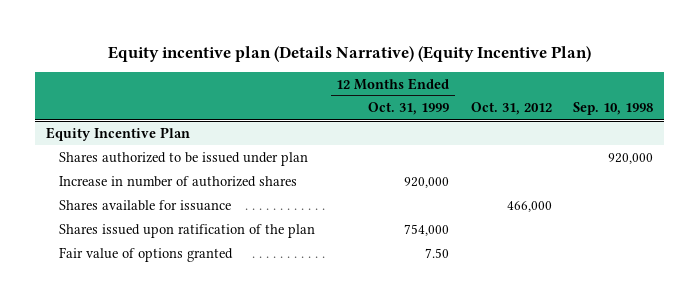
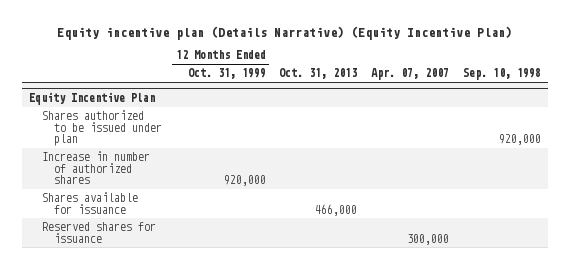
[470,102,552,116] Oct. 31, 2012 -> none
none -> [279,68,358,80] Oct. 31, 2013
none -> [371,68,450,81] Apr. 07, 2007
[58,223,315,238] Shares issued upon ratification of the plan -> none
[58,246,233,262] Fair value of options granted -> none
none -> [41,222,156,243] Reserved shares for issuance

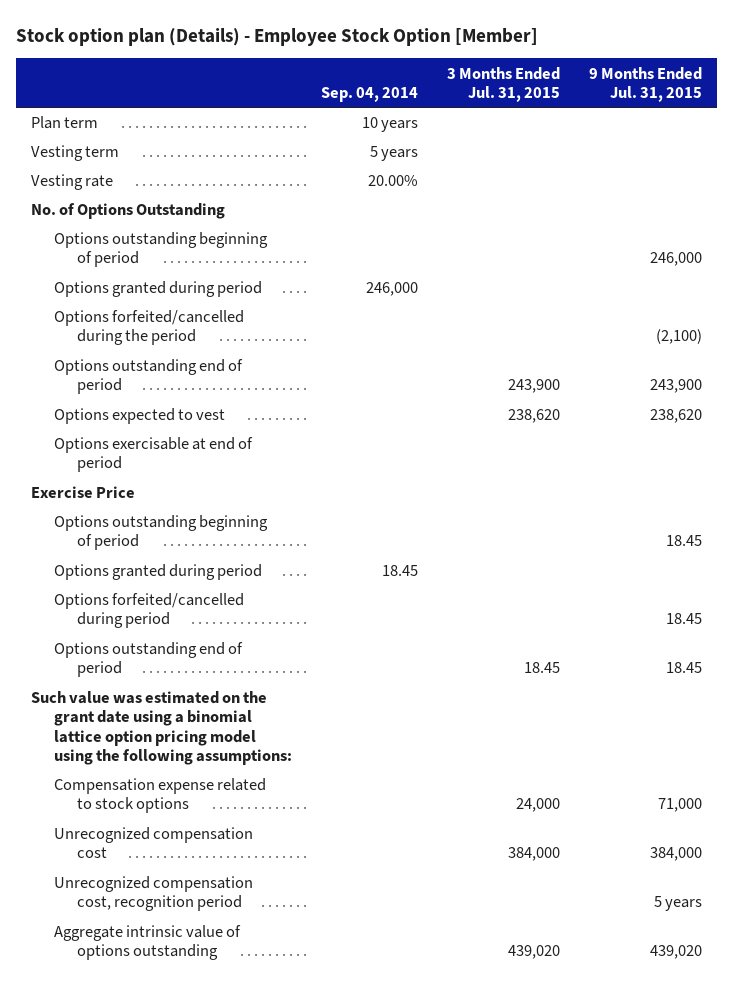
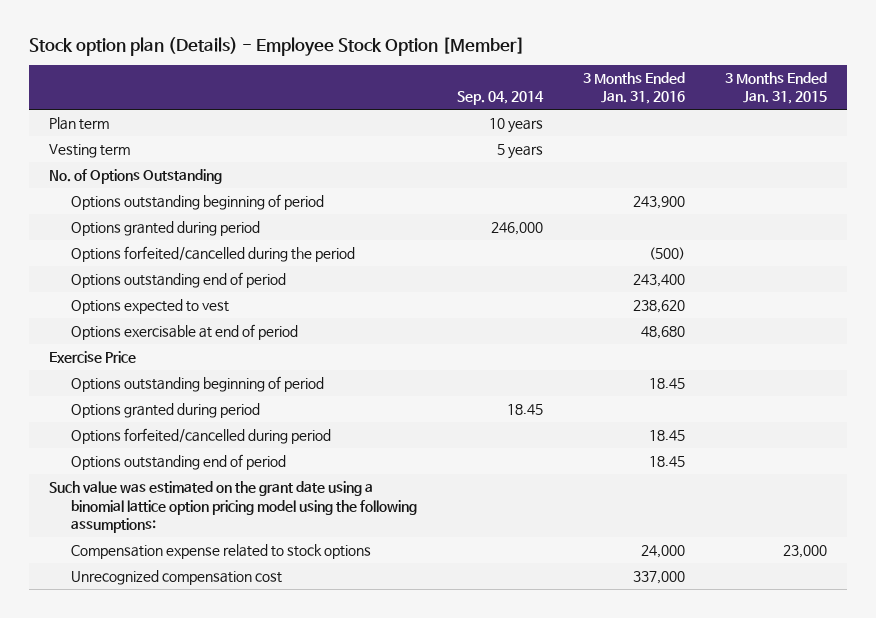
[447,66,561,102] 3 Months Ended Jul. 31, 2015 -> none
[589,66,703,102] 9 Months Ended Jul. 31, 2015 -> none
none -> [583,72,686,105] 3 Months Ended Jan. 31, 2016
none -> [725,72,828,105] 3 Months Ended Jan. 31, 2015
[31,174,114,191] Vesting rate -> none
[53,876,253,912] Unrecognized compensation cost, recognition period -> none
[53,925,241,961] Aggregate intrinsic value of options outstanding -> none

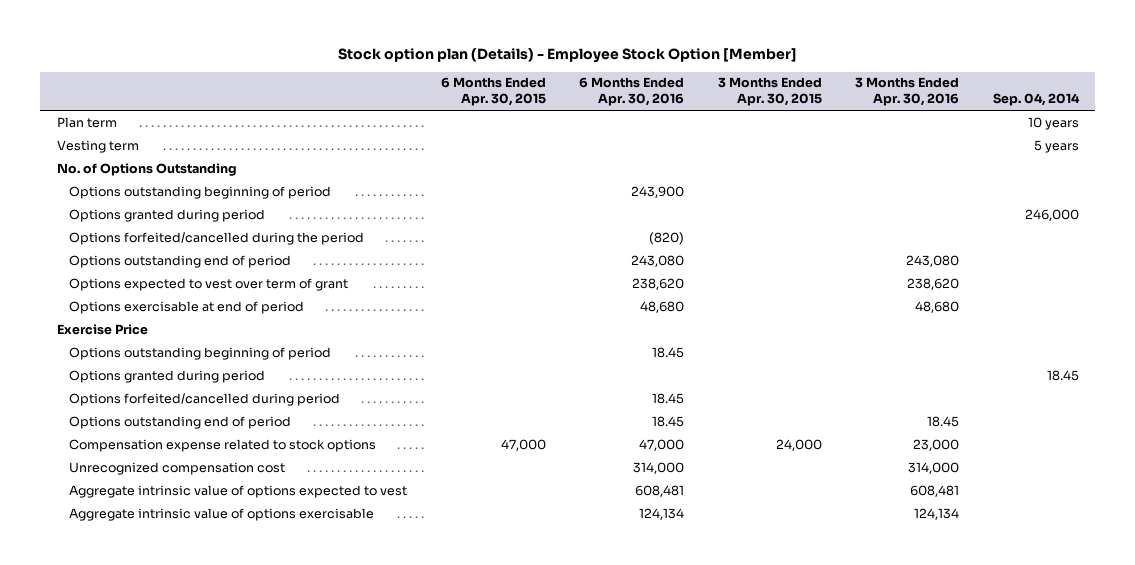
[583,72,686,105] 3 Months Ended Jan. 31, 2016 -> none
[725,72,828,105] 3 Months Ended Jan. 31, 2015 -> none
none -> [440,77,546,107] 6 Months Ended Apr. 30, 2015
none -> [579,77,685,107] 6 Months Ended Apr. 30, 2016
none -> [717,77,822,107] 3 Months Ended Apr. 30, 2015
none -> [855,77,960,107] 3 Months Ended Apr. 30, 2016
[71,299,230,315] Options expected to vest -> [69,277,349,291] Options expected to vest over term of grant
[48,481,418,533] Such value was estimated on the grant date using a binomial lattice option pricing model using the following assumptions: -> none
none -> [69,484,408,498] Aggregate intrinsic value of options expected to vest
none -> [69,507,375,521] Aggregate intrinsic value of options exercisable

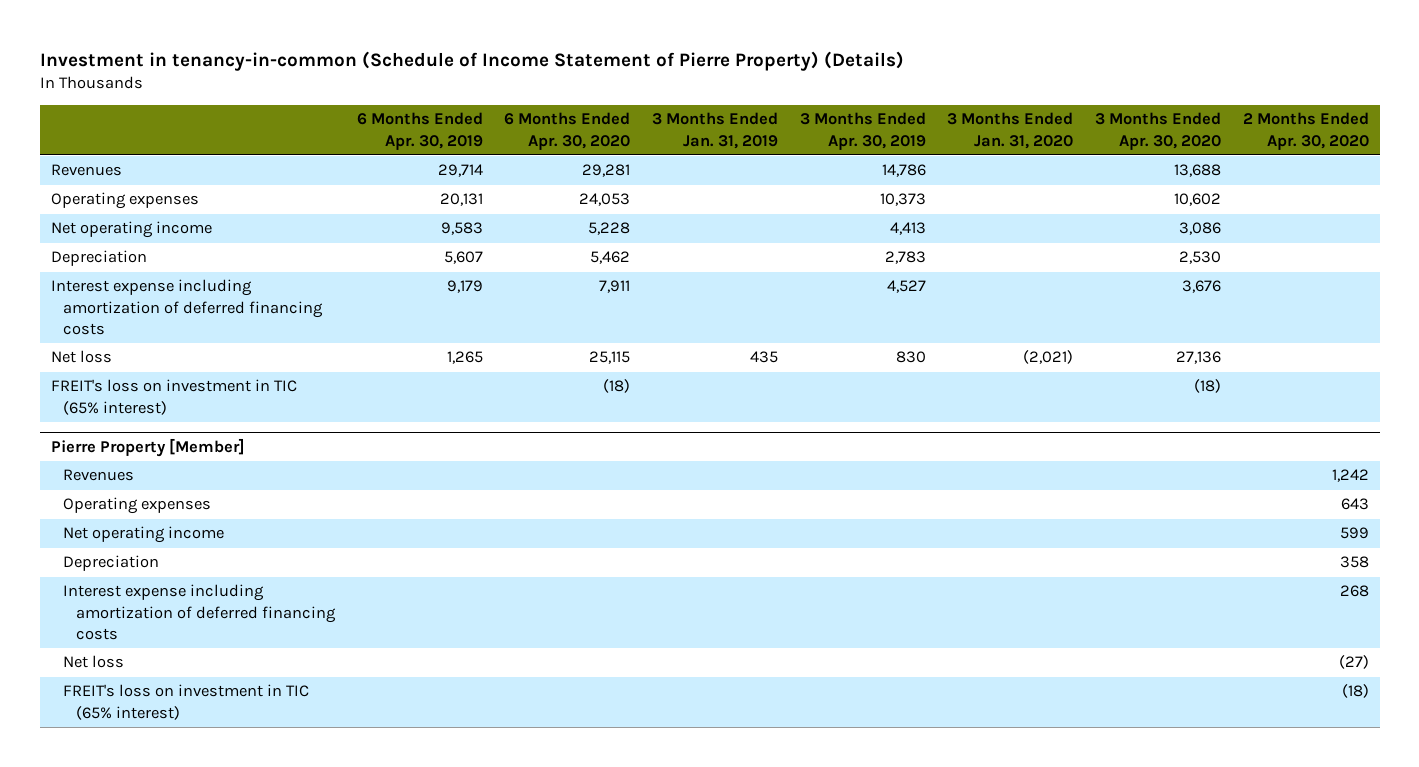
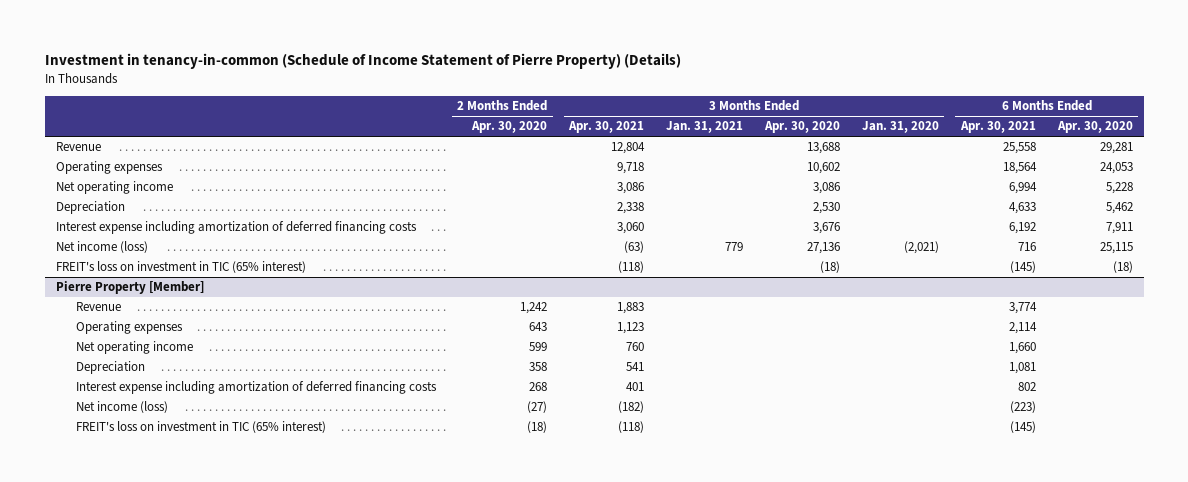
[356,112,483,150] 6 Months Ended Apr. 30, 2019 -> none
[652,112,779,149] 3 Months Ended Jan. 31, 2019 -> none
[799,112,926,150] 3 Months Ended Apr. 30, 2019 -> none
none -> [568,121,645,134] Apr. 30, 2021
none -> [666,121,744,134] Jan. 31, 2021
none -> [959,121,1036,134] Apr. 30, 2021
[50,164,122,177] Revenues -> [55,142,101,152] Revenue
[50,350,112,364] Net loss -> [55,241,148,254] Net income (loss)
[63,469,135,482] Revenues -> [75,302,121,312] Revenue
[63,655,125,669] Net loss -> [75,401,168,414] Net income (loss)

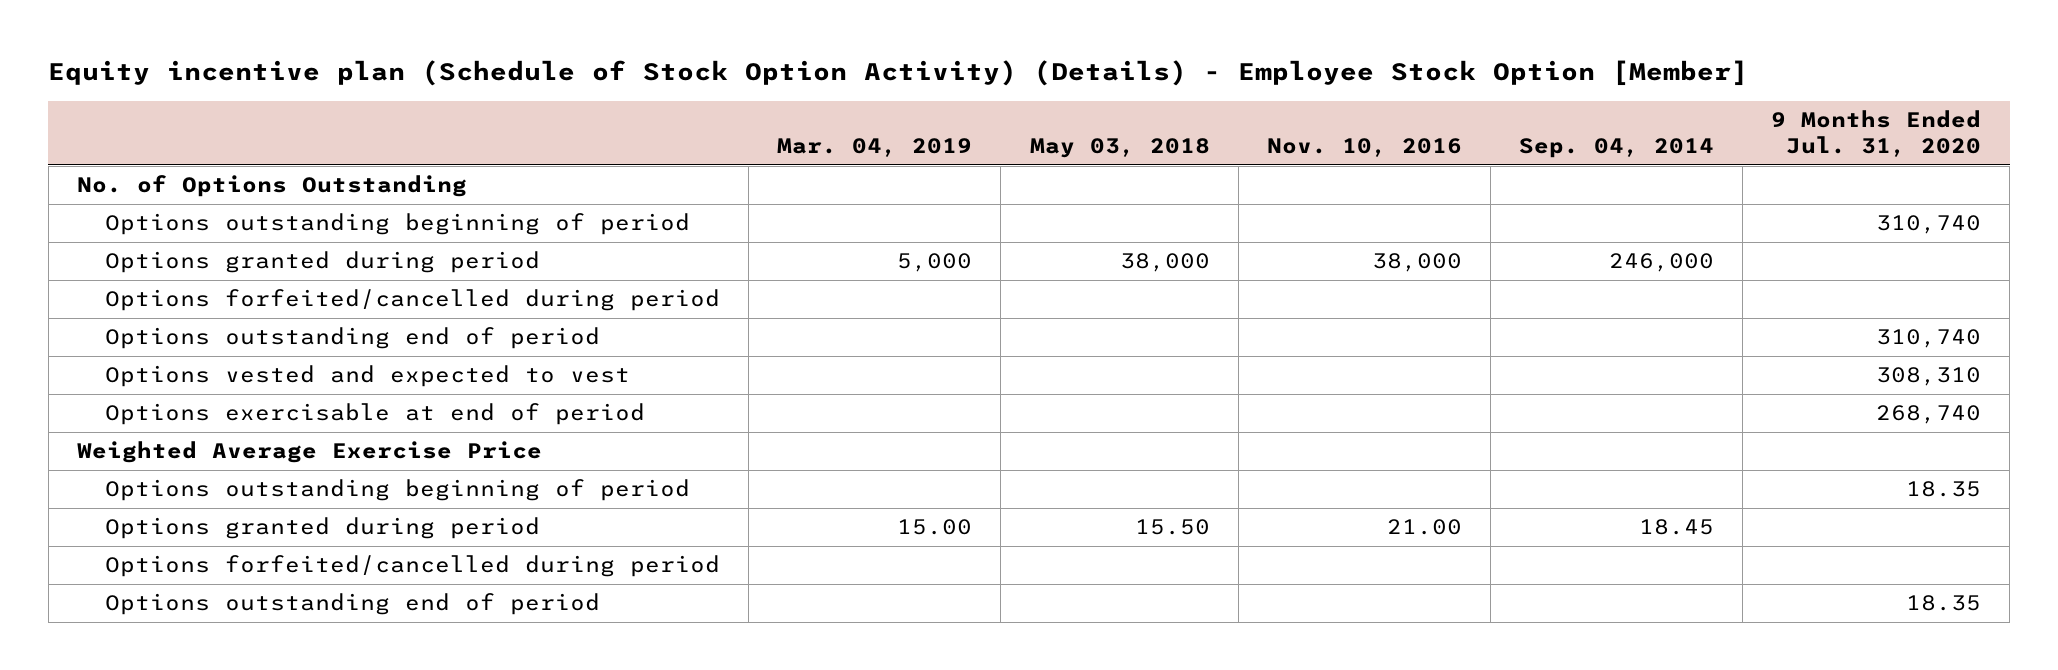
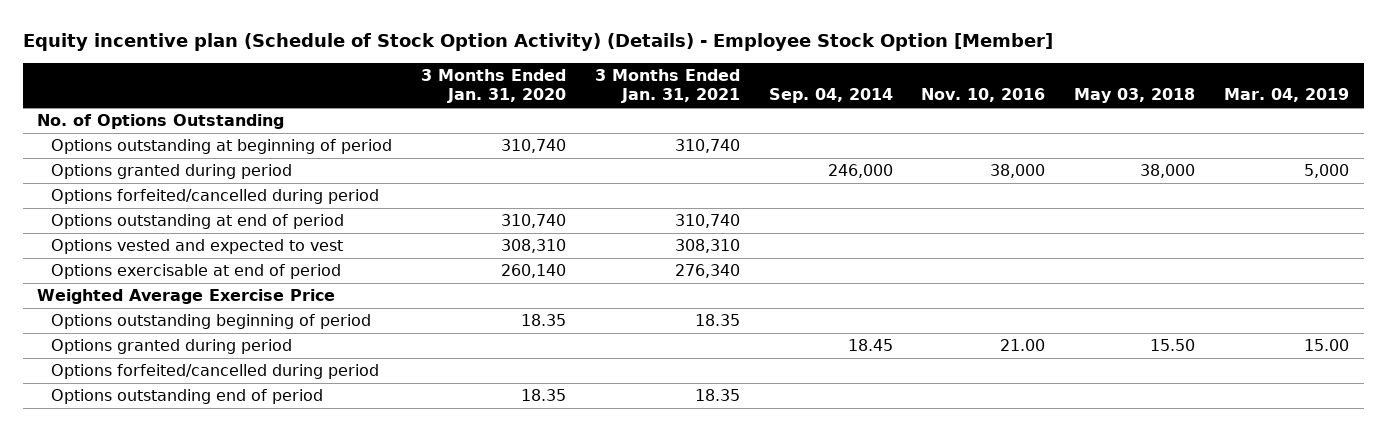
[1771,110,1982,158] 9 Months Ended Jul. 31, 2020 -> none
none -> [420,69,566,104] 3 Months Ended Jan. 31, 2020
none -> [594,69,740,104] 3 Months Ended Jan. 31, 2021
[104,213,690,236] Options outstanding beginning of period -> [50,139,392,155] Options outstanding at beginning of period
[104,327,600,350] Options outstanding end of period -> [50,214,344,230] Options outstanding at end of period

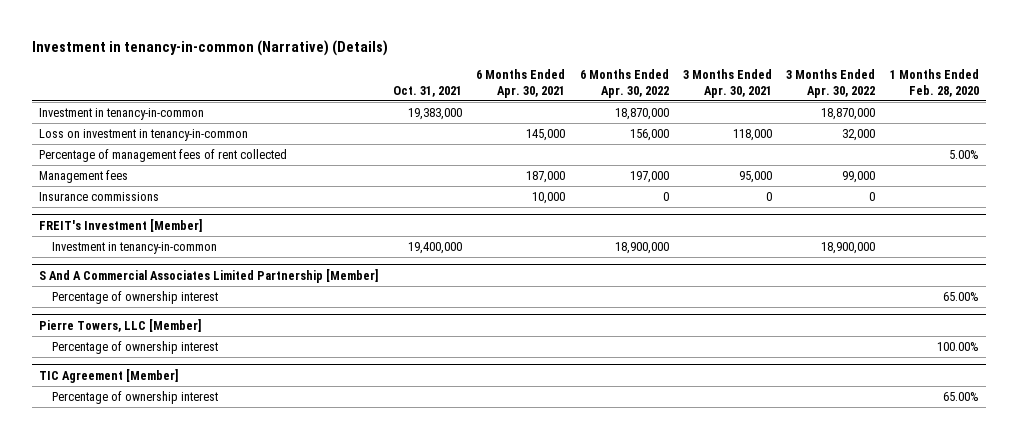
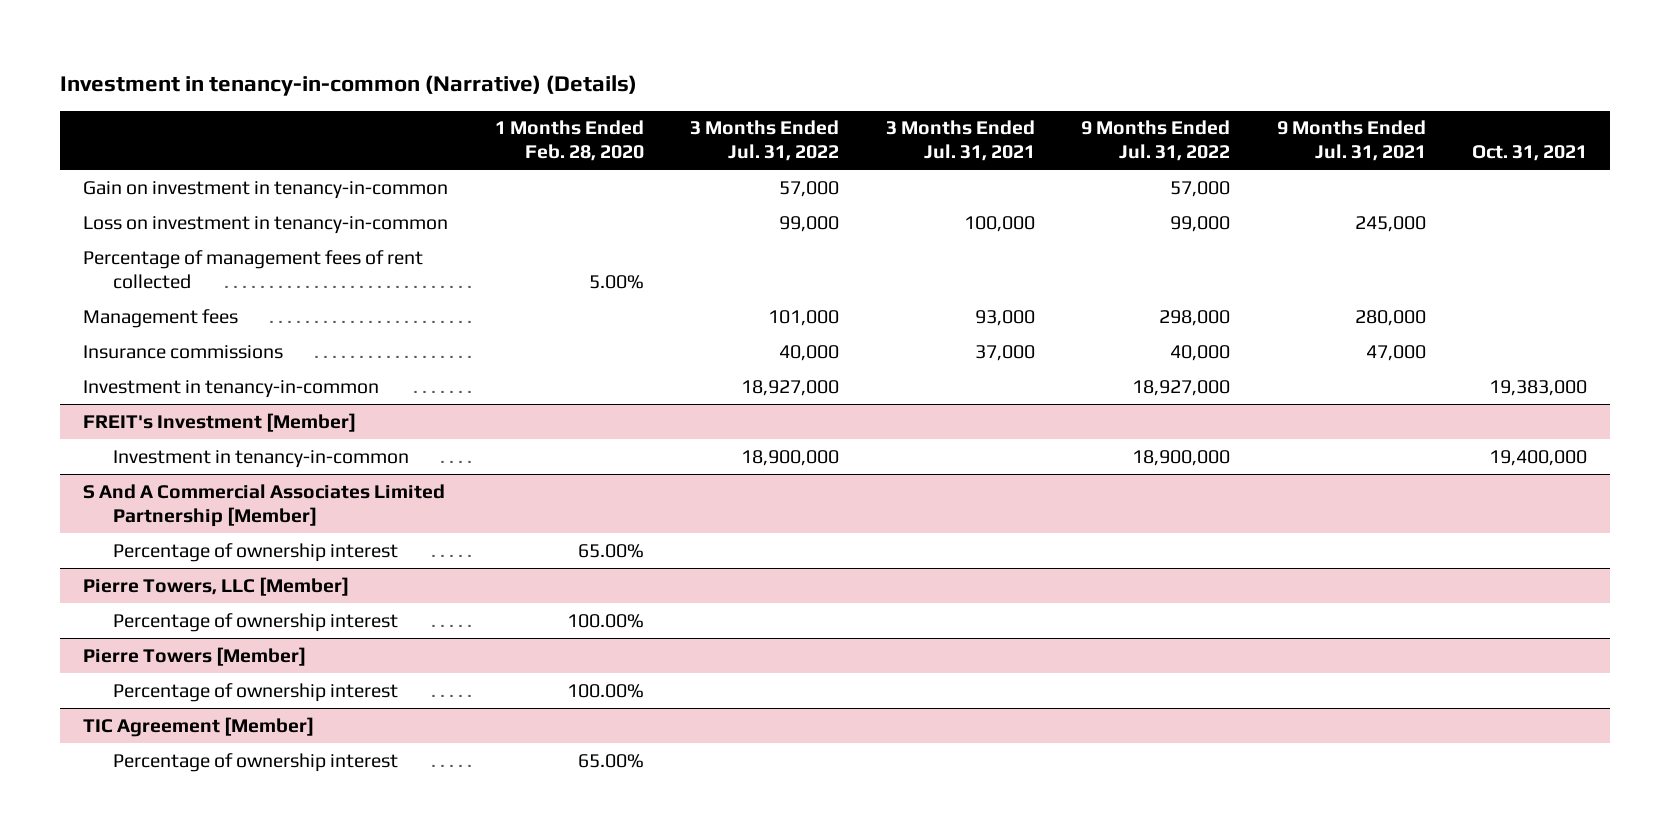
[476,69,566,98] 6 Months Ended Apr. 30, 2021 -> none
[579,69,669,98] 6 Months Ended Apr. 30, 2022 -> none
[682,69,772,98] 3 Months Ended Apr. 30, 2021 -> none
[786,69,876,98] 3 Months Ended Apr. 30, 2022 -> none
none -> [690,120,840,162] 3 Months Ended Jul. 31, 2022
none -> [885,120,1035,162] 3 Months Ended Jul. 31, 2021
none -> [1081,120,1231,162] 9 Months Ended Jul. 31, 2022
none -> [1276,120,1426,162] 9 Months Ended Jul. 31, 2021
none -> [83,180,449,199] Gain on investment in tenancy-in-common
[39,107,205,120] Investment in tenancy-in-common -> [83,379,380,398] Investment in tenancy-in-common
none -> [83,646,307,666] Pierre Towers [Member]
none -> [113,682,399,702] Percentage of ownership interest

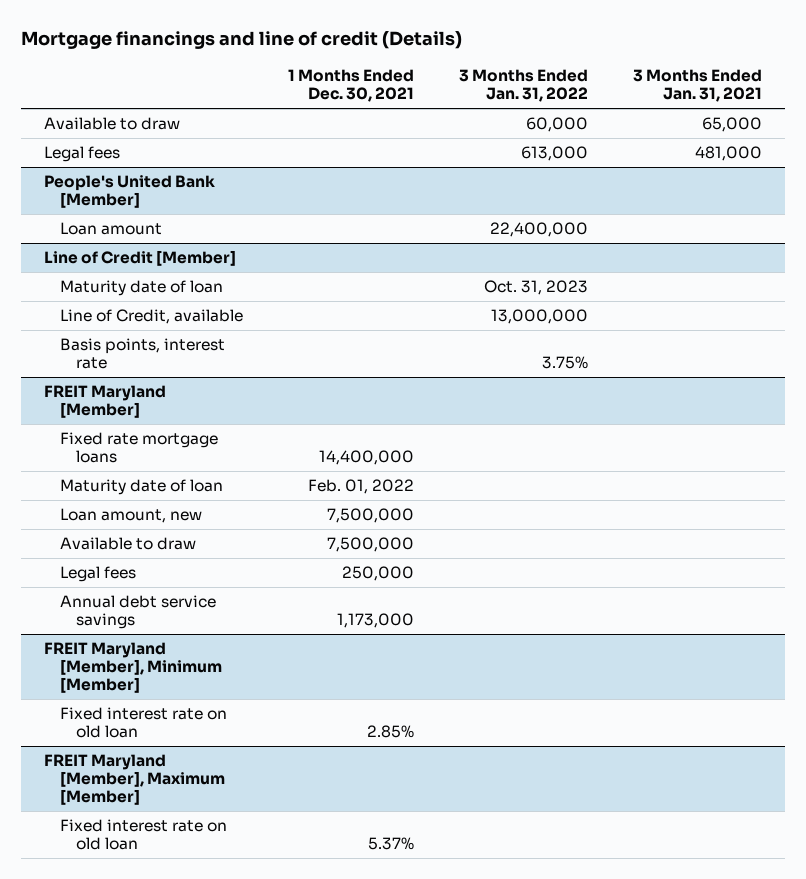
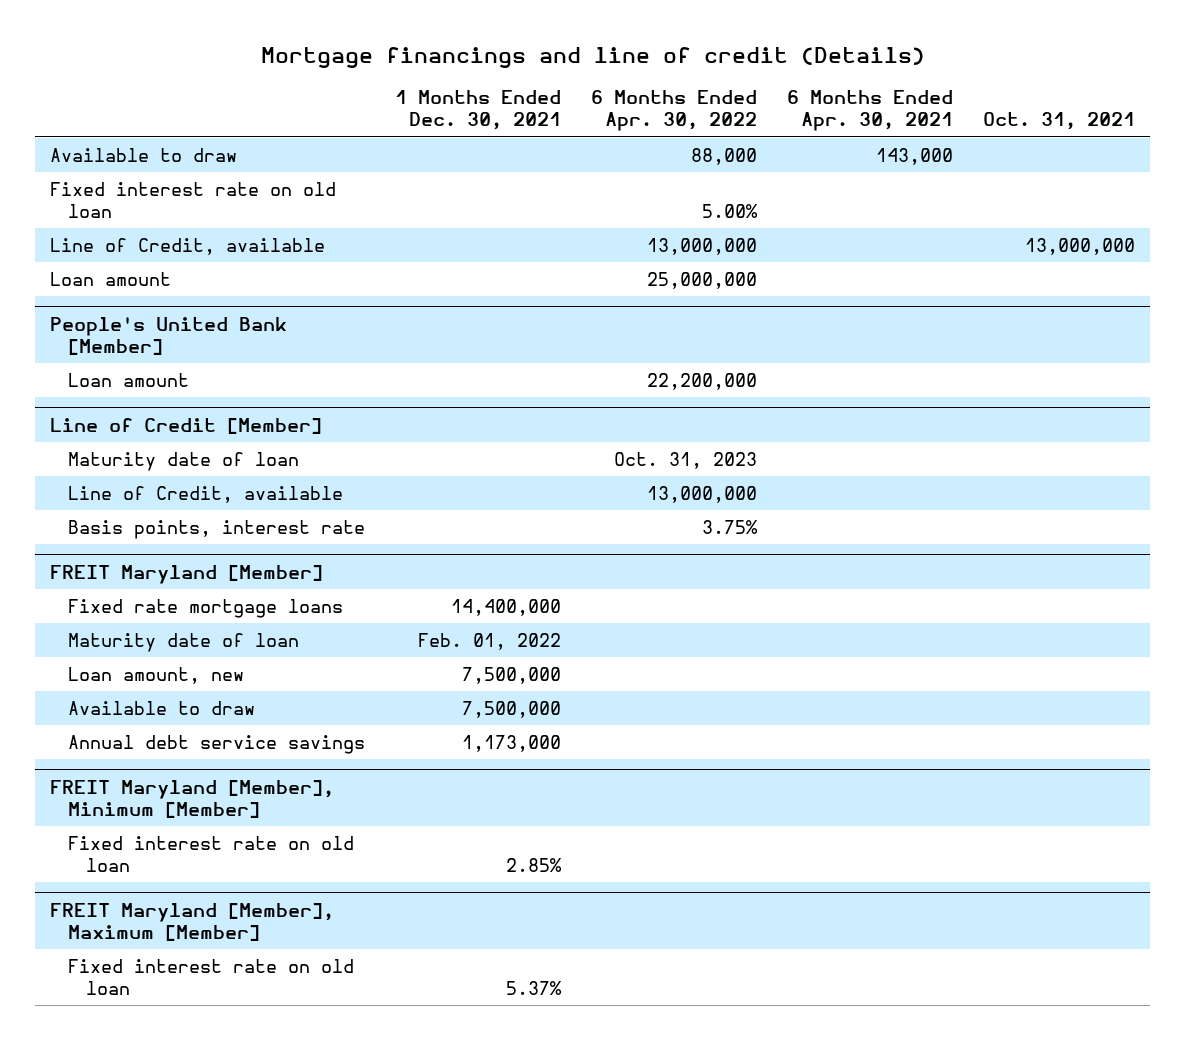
[459,69,589,103] 3 Months Ended Jan. 31, 2022 -> none
[633,69,763,103] 3 Months Ended Jan. 31, 2021 -> none
none -> [591,90,758,132] 6 Months Ended Apr. 30, 2022
none -> [787,90,954,132] 6 Months Ended Apr. 30, 2021
none -> [983,112,1136,131] Oct. 31, 2021
[44,146,121,163] Legal fees -> none
none -> [49,181,336,218] Fixed interest rate on old loan
none -> [49,237,325,255] Line of Credit, available
none -> [49,271,171,286] Loan amount
[59,566,136,583] Legal fees -> none

